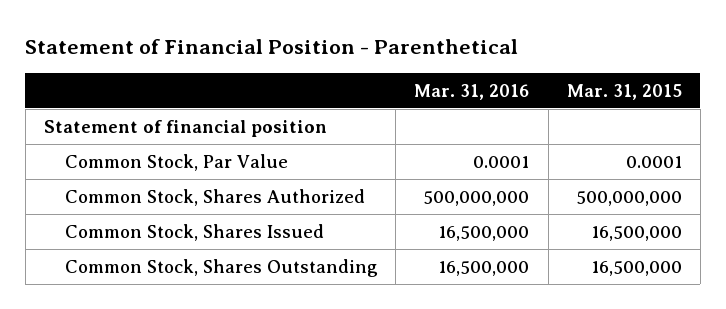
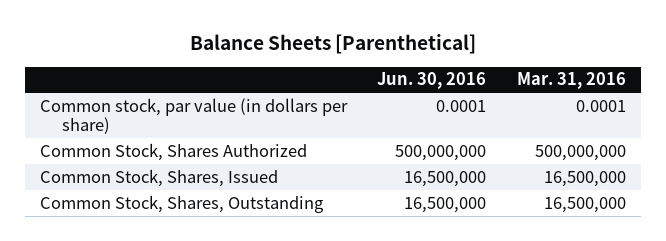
[25,39,519,55] Statement of Financial Position - Parenthetical -> [189,34,476,55] Balance Sheets [Parenthetical]
[566,83,682,100] Mar. 31, 2015 -> none
none -> [377,72,487,90] Jun. 30, 2016
[43,119,327,137] Statement of financial position -> none
[65,153,289,171] Common Stock, Par Value -> [39,97,348,135] Common stock, par value (in dollars per share)
[65,223,325,241] Common Stock, Shares Issued -> [39,168,278,187] Common Stock, Shares, Issued
[65,258,379,277] Common Stock, Shares Outstanding -> [39,194,324,213] Common Stock, Shares, Outstanding

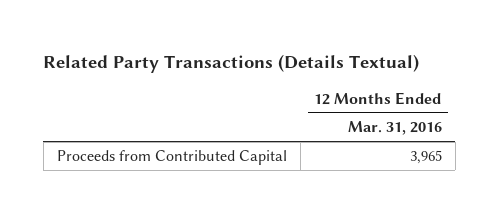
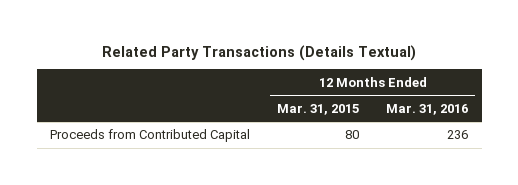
none -> [277,103,360,115] Mar. 31, 2015
[409,150,442,165] 3,965 -> [447,130,469,140] 236

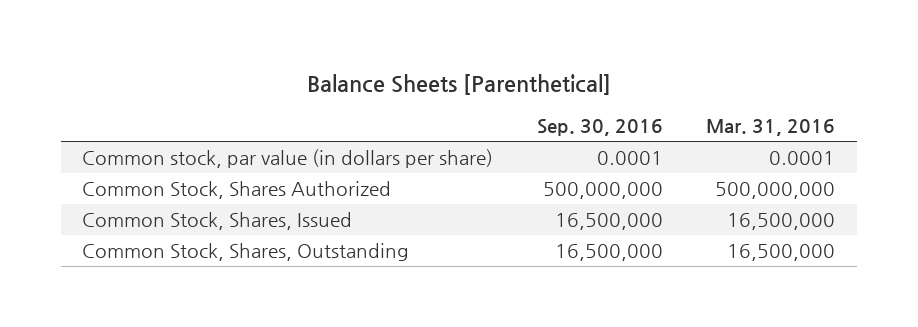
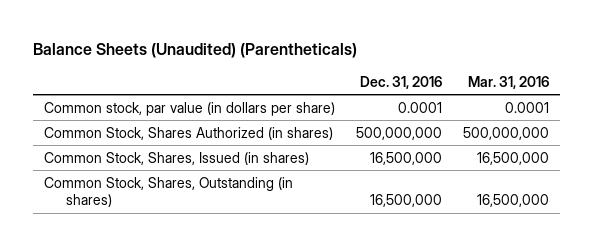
[306,73,611,95] Balance Sheets [Parenthetical] -> [33,42,358,58] Balance Sheets (Unaudited) (Parentheticals)
[536,119,663,137] Sep. 30, 2016 -> none
none -> [359,75,442,89] Dec. 31, 2016
[82,181,392,200] Common Stock, Shares Authorized -> [43,126,333,140] Common Stock, Shares Authorized (in shares)
[82,212,353,231] Common Stock, Shares, Issued -> [43,151,309,165] Common Stock, Shares, Issued (in shares)
[82,243,410,262] Common Stock, Shares, Outstanding -> [43,176,293,208] Common Stock, Shares, Outstanding (in shares)

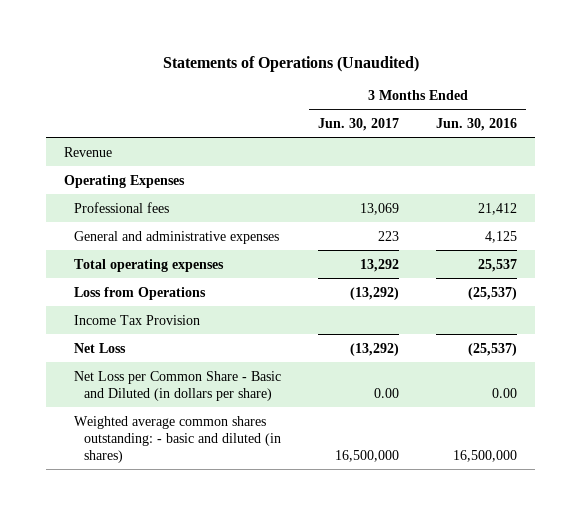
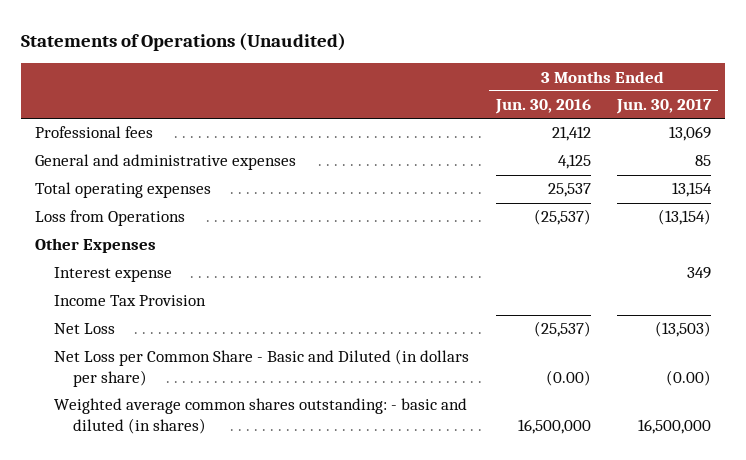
[64,146,113,157] Revenue -> none
[64,174,186,188] Operating Expenses -> none
[378,230,400,241] 223 -> [695,155,712,167] 85
[360,258,400,272] 13,292 -> [672,182,713,198] 13,154
[350,286,400,300] (13,292) -> [658,209,712,226] (13,154)
none -> [34,238,156,254] Other Expenses
none -> [53,267,172,283] Interest expense
[350,342,400,356] (13,292) -> [655,321,712,338] (13,503)
[374,387,400,398] 0.00 -> [666,369,712,386] (0.00)
[491,387,517,398] 0.00 -> [545,369,591,386] (0.00)

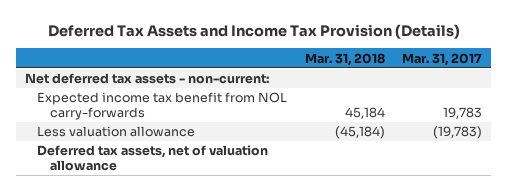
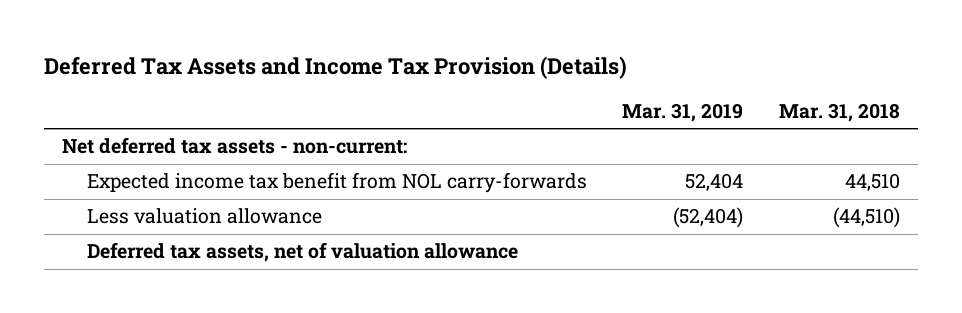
[402,52,483,66] Mar. 31, 2017 -> none
none -> [622,102,744,122] Mar. 31, 2019
[344,107,385,120] 45,184 -> [844,173,900,192] 44,510
[334,126,385,140] (45,184) -> [832,207,900,229] (44,510)

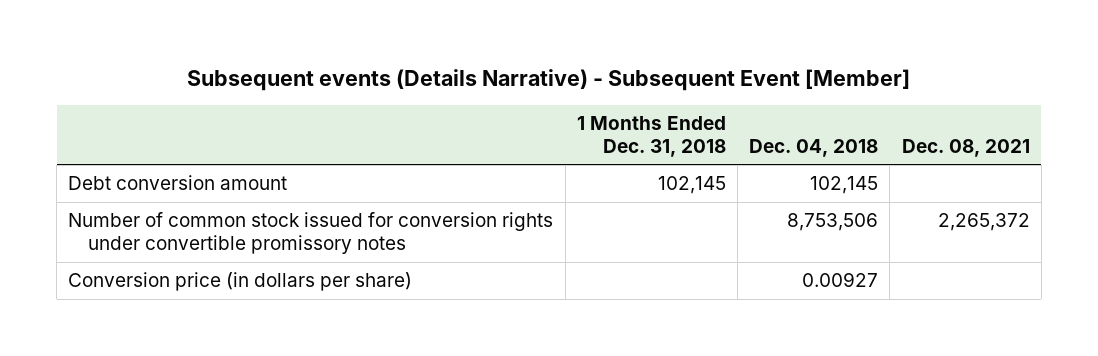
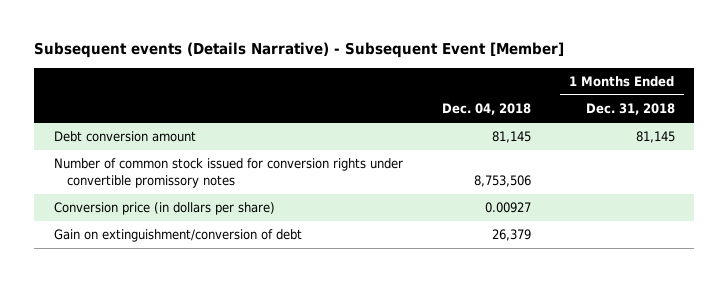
[901,138,1030,157] Dec. 08, 2021 -> none
[657,176,726,195] 102,145 -> [635,131,675,144] 81,145
[810,176,879,195] 102,145 -> [491,131,531,144] 81,145
none -> [53,229,302,243] Gain on extinguishment/conversion of debt

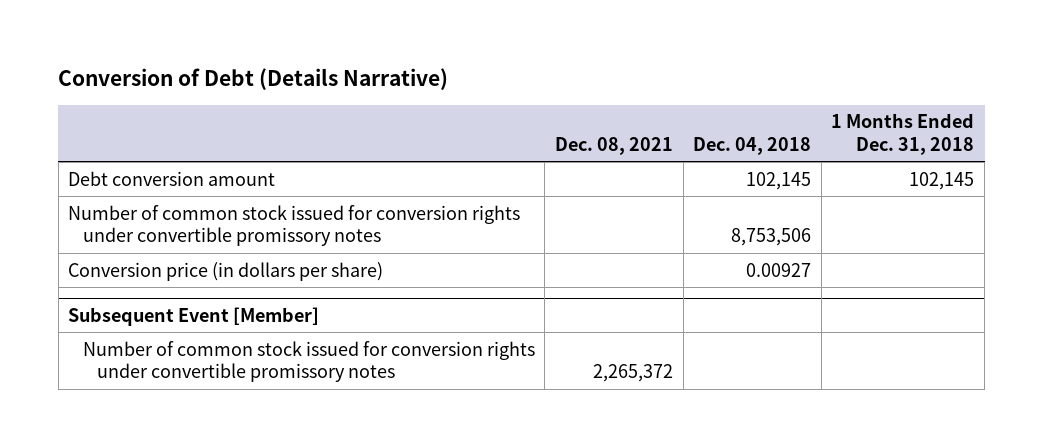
[34,42,565,59] Subsequent events (Details Narrative) - Subsequent Event [Member] -> [58,68,449,91] Conversion of Debt (Details Narrative)
none -> [554,137,673,156] Dec. 08, 2021
[491,131,531,144] 81,145 -> [746,171,812,190] 102,145
[635,131,675,144] 81,145 -> [909,171,975,190] 102,145
[53,229,302,243] Gain on extinguishment/conversion of debt -> none
none -> [68,307,320,327] Subsequent Event [Member]
none -> [82,340,535,383] Number of common stock issued for conversion rights under convertible promissory notes

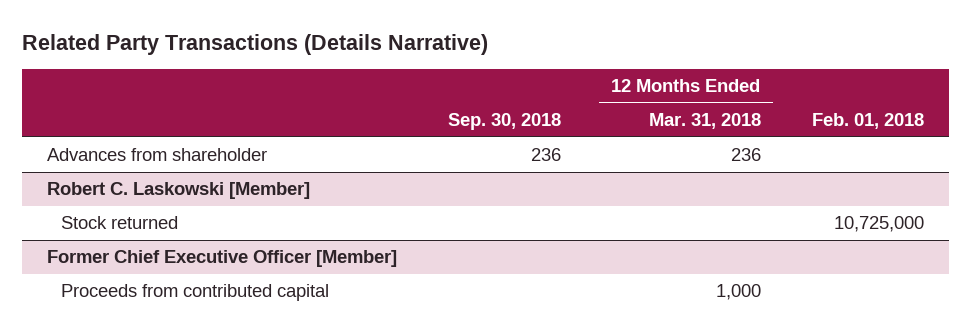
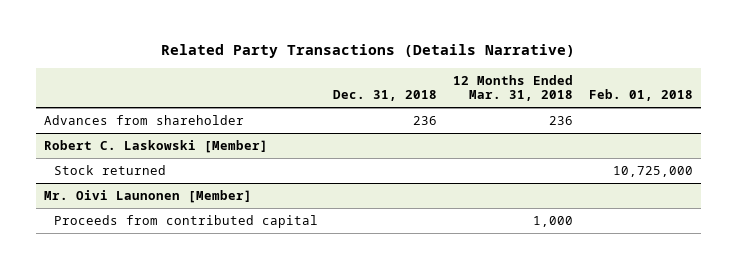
[447,113,561,131] Sep. 30, 2018 -> none
none -> [333,90,438,102] Dec. 31, 2018
[46,250,397,268] Former Chief Executive Officer [Member] -> [43,189,252,203] Mr. Oivi Launonen [Member]

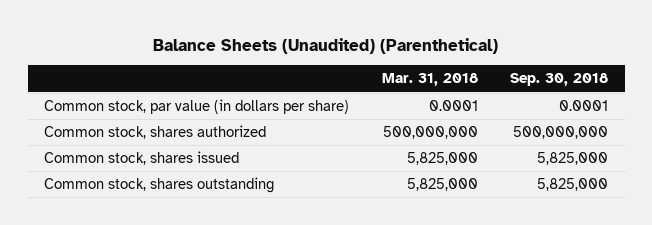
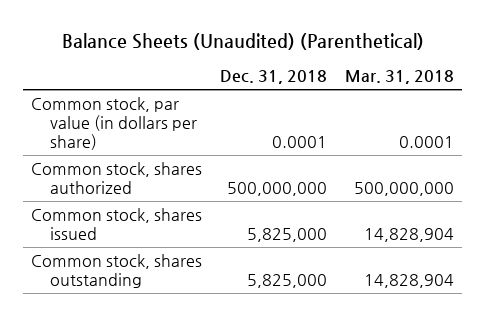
[510,73,609,87] Sep. 30, 2018 -> none
none -> [220,70,328,85] Dec. 31, 2018
[406,152,478,166] 5,825,000 -> [363,228,454,243] 14,828,904
[406,178,478,192] 5,825,000 -> [363,274,454,289] 14,828,904

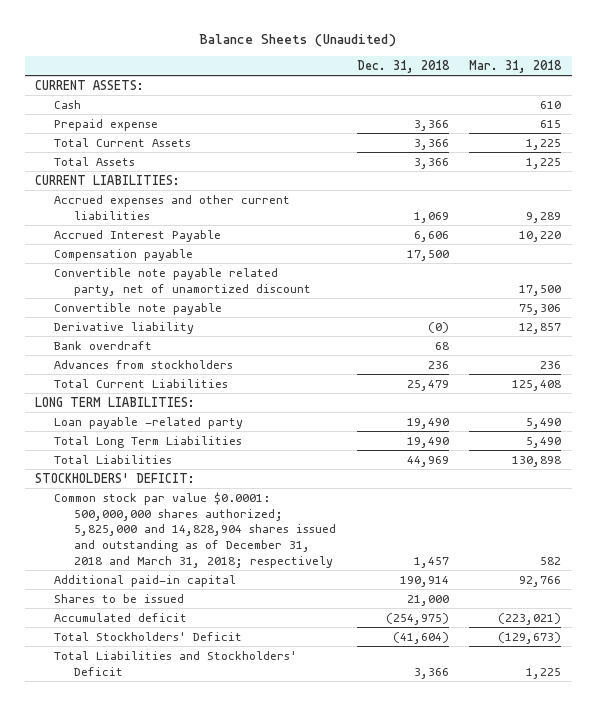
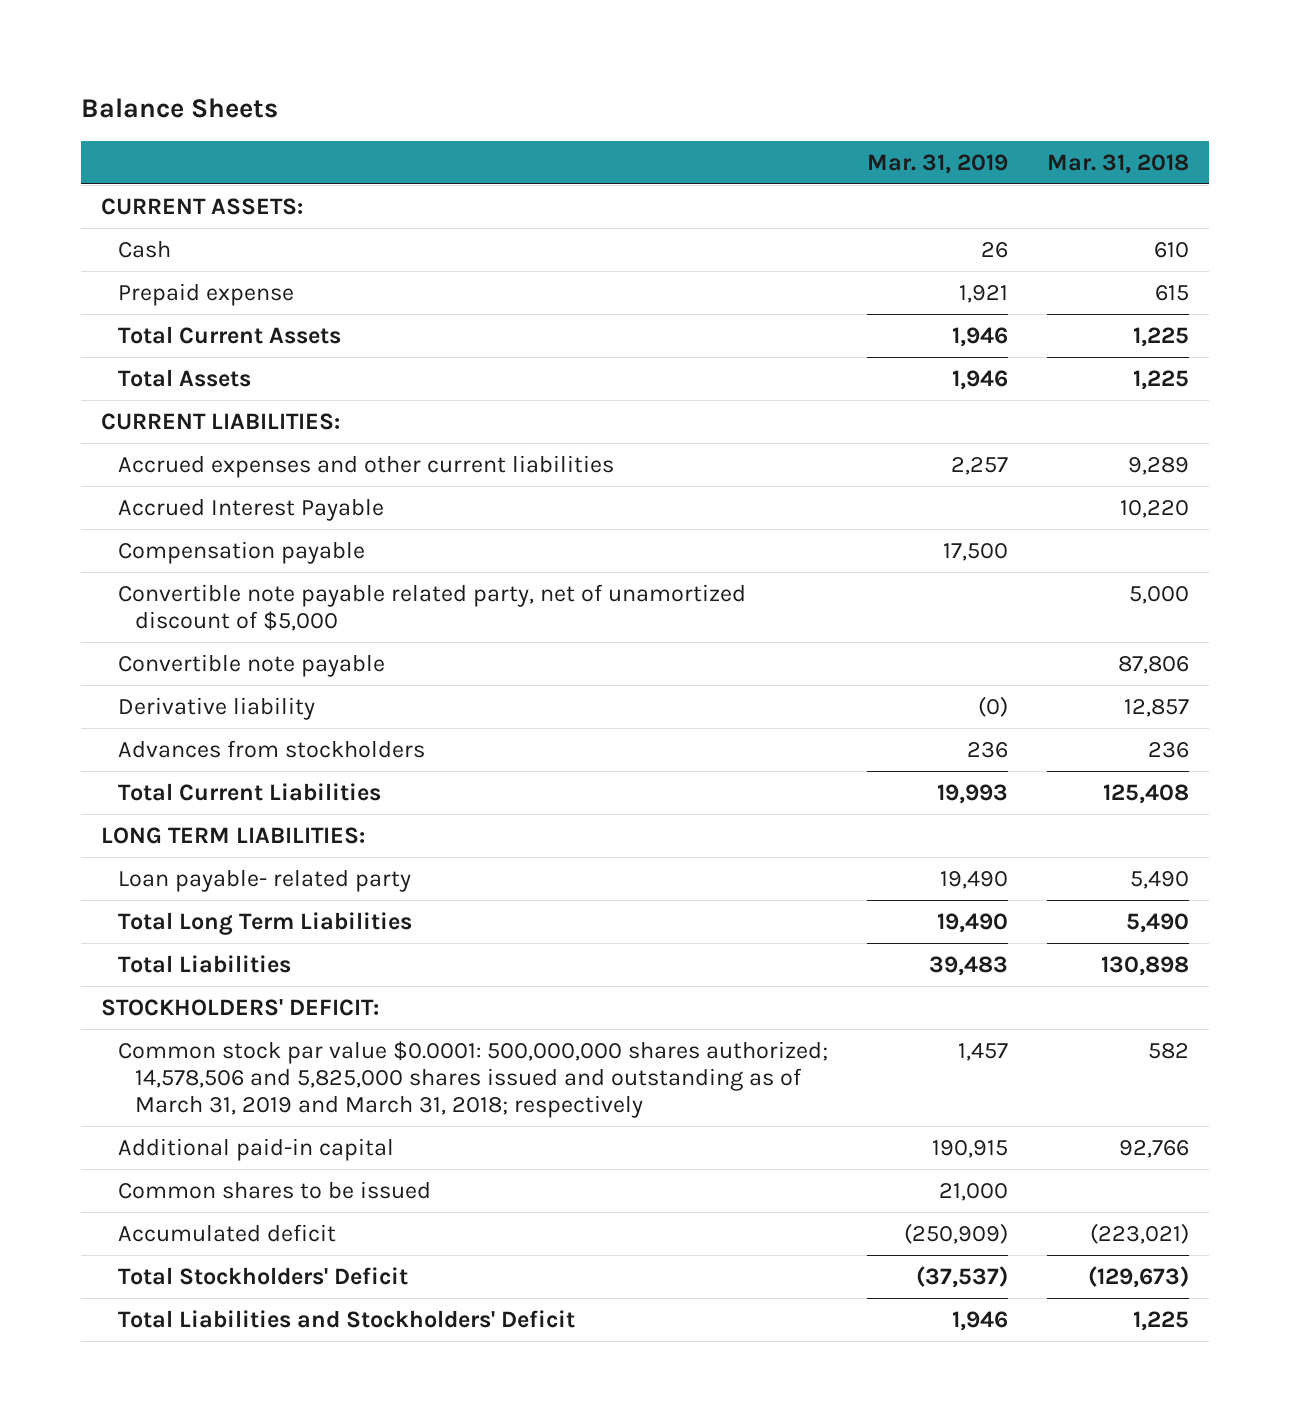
[199,33,397,47] Balance Sheets (Unaudited) -> [80,98,278,119] Balance Sheets
[356,59,450,73] Dec. 31, 2018 -> none
none -> [866,153,1008,174] Mar. 31, 2019
[54,267,311,296] Convertible note payable related party, net of unamortized discount -> [117,583,746,631] Convertible note payable related party, net of unamortized discount of $5,000
[519,284,562,296] 17,500 -> [1129,585,1190,604] 5,000
[519,303,562,315] 75,306 -> [1118,655,1190,674] 87,806
[54,340,153,350] Bank overdraft -> none
[54,416,244,429] Loan payable -related party -> [117,868,411,892] Loan payable- related party
[54,491,336,568] Common stock par value $0.0001: 500,000,000 shares authorized; 5,825,000 and 14,828,904 shares issued and outstanding as of December 31, 2018 and March 31, 2018; respectively -> [117,1040,828,1119] Common stock par value $0.0001: 500,000,000 shares authorized; 14,578,506 and 5,825,000 shares issued and outstanding as of March 31, 2019 and March 31, 2018; respectively
[54,593,185,603] Shares to be issued -> [117,1180,431,1199] Common shares to be issued

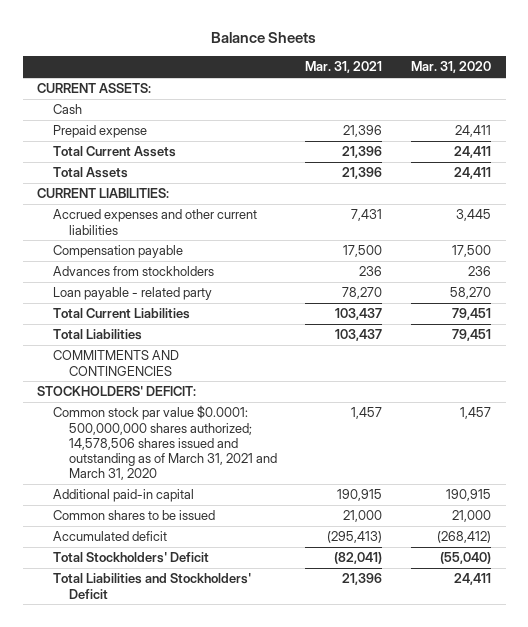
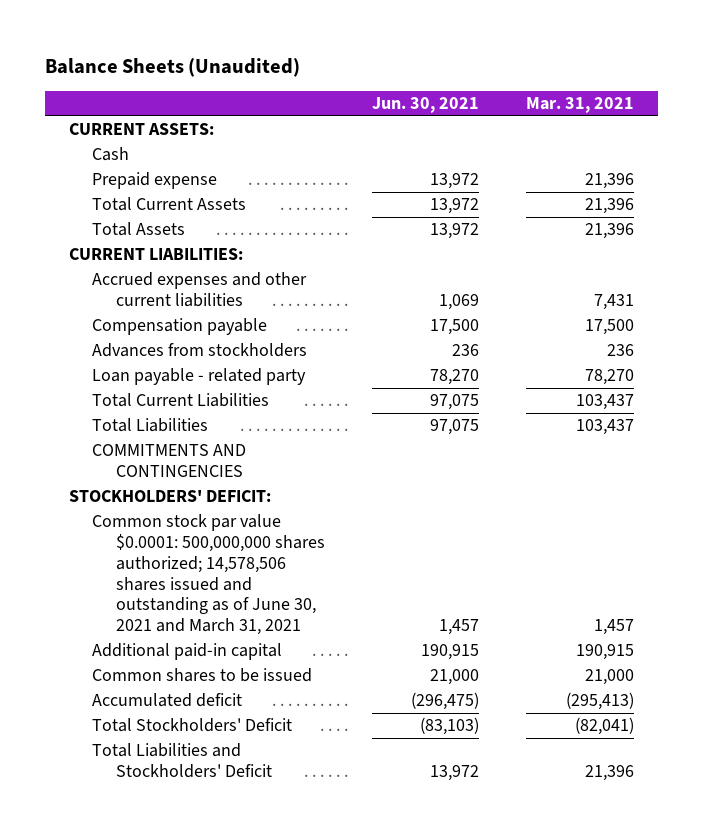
[211,31,317,43] Balance Sheets -> [45,57,301,77] Balance Sheets (Unaudited)
[411,61,492,74] Mar. 31, 2020 -> none
none -> [371,97,479,114] Jun. 30, 2021
[52,405,277,480] Common stock par value $0.0001: 500,000,000 shares authorized; 14,578,506 shares issued and outstanding as of March 31, 2021 and March 31, 2020 -> [92,514,325,636] Common stock par value $0.0001: 500,000,000 shares authorized; 14,578,506 shares issued and outstanding as of June 30, 2021 and March 31, 2021

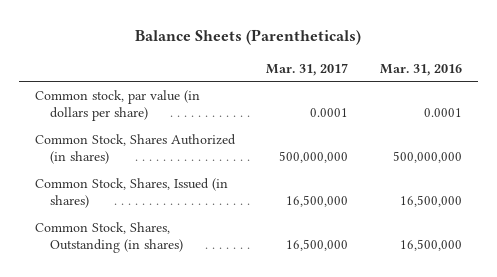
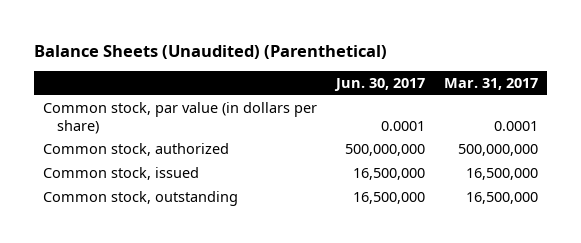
[135,28,362,45] Balance Sheets (Parentheticals) -> [34,44,388,59] Balance Sheets (Unaudited) (Parenthetical)
[379,63,462,76] Mar. 31, 2016 -> none
none -> [334,78,426,92] Jun. 30, 2017
[34,133,236,164] Common Stock, Shares Authorized (in shares) -> [43,143,230,157] Common stock, authorized
[34,177,228,208] Common Stock, Shares, Issued (in shares) -> [43,167,200,181] Common stock, issued
[34,221,183,253] Common Stock, Shares, Outstanding (in shares) -> [43,191,239,207] Common stock, outstanding

